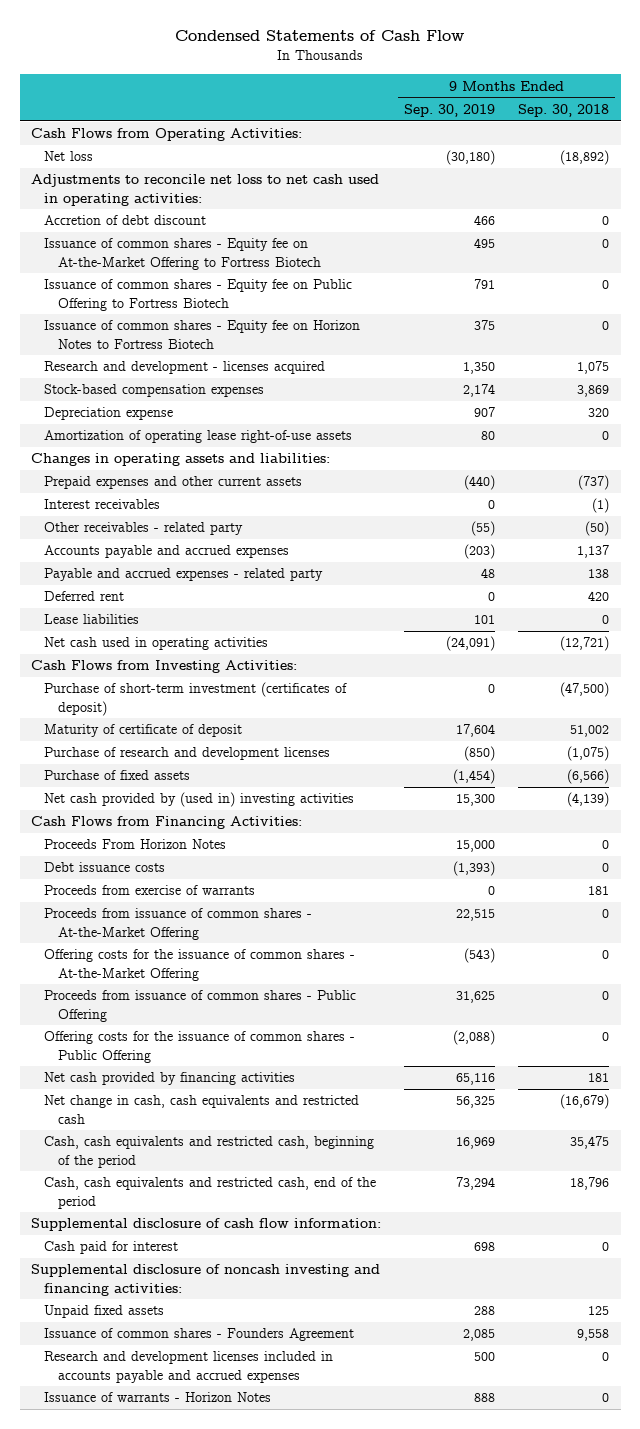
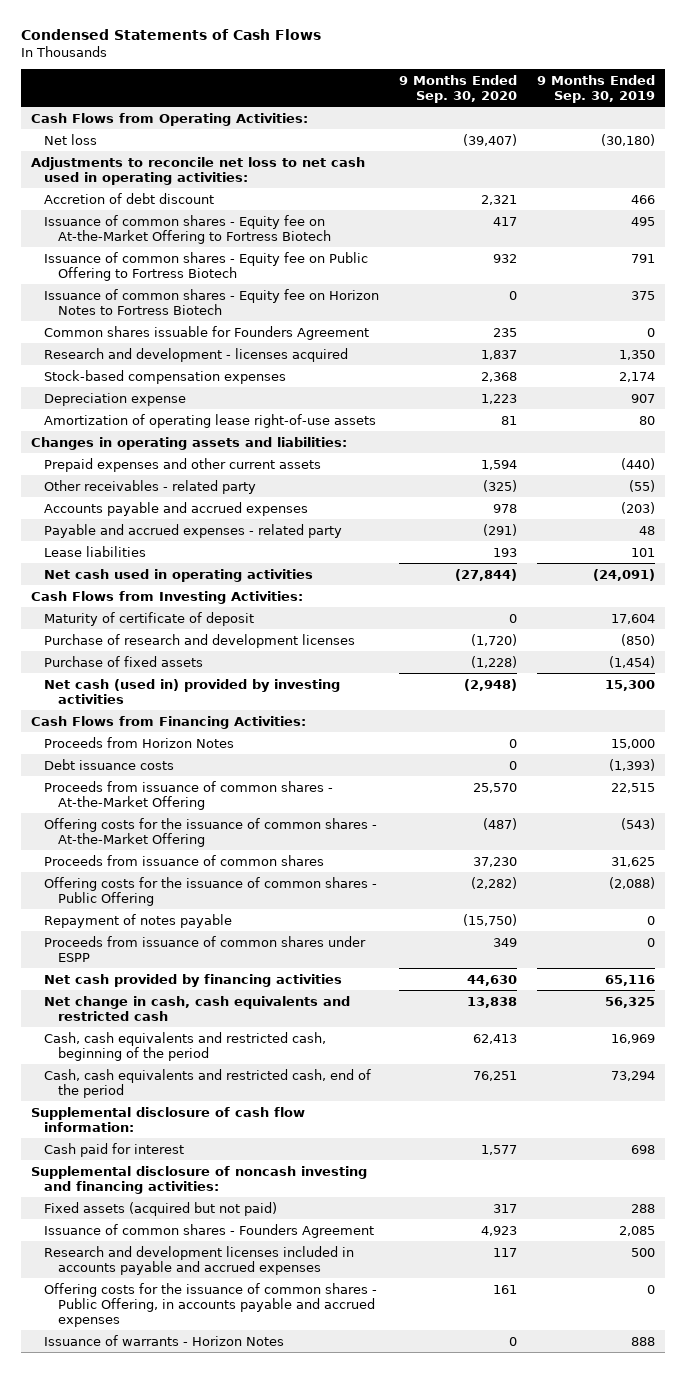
[175,30,465,42] Condensed Statements of Cash Flow -> [21,29,322,41] Condensed Statements of Cash Flows
[518,103,610,117] Sep. 30, 2018 -> none
none -> [399,74,518,103] 9 Months Ended Sep. 30, 2020
none -> [44,325,370,340] Common shares issuable for Founders Agreement
[44,499,161,510] Interest receivables -> none
[44,591,125,602] Deferred rent -> none
[44,682,348,716] Purchase of short-term investment (certificates of deposit) -> none
[44,792,355,808] Net cash provided by (used in) investing activities -> [44,678,341,704] Net cash (used in) provided by investing activities
[44,839,227,850] Proceeds From Horizon Notes -> [44,736,235,748] Proceeds from Horizon Notes
[44,885,256,896] Proceeds from exercise of warrants -> none
[44,990,357,1022] Proceeds from issuance of common shares - Public Offering -> [44,854,325,866] Proceeds from issuance of common shares
none -> [44,913,233,928] Repayment of notes payable
none -> [44,935,367,962] Proceeds from issuance of common shares under ESPP
[44,1305,165,1319] Unpaid fixed assets -> [44,1201,278,1216] Fixed assets (acquired but not paid)
none -> [44,1282,378,1327] Offering costs for the issuance of common shares - Public Offering, in accounts payable and accrued expenses

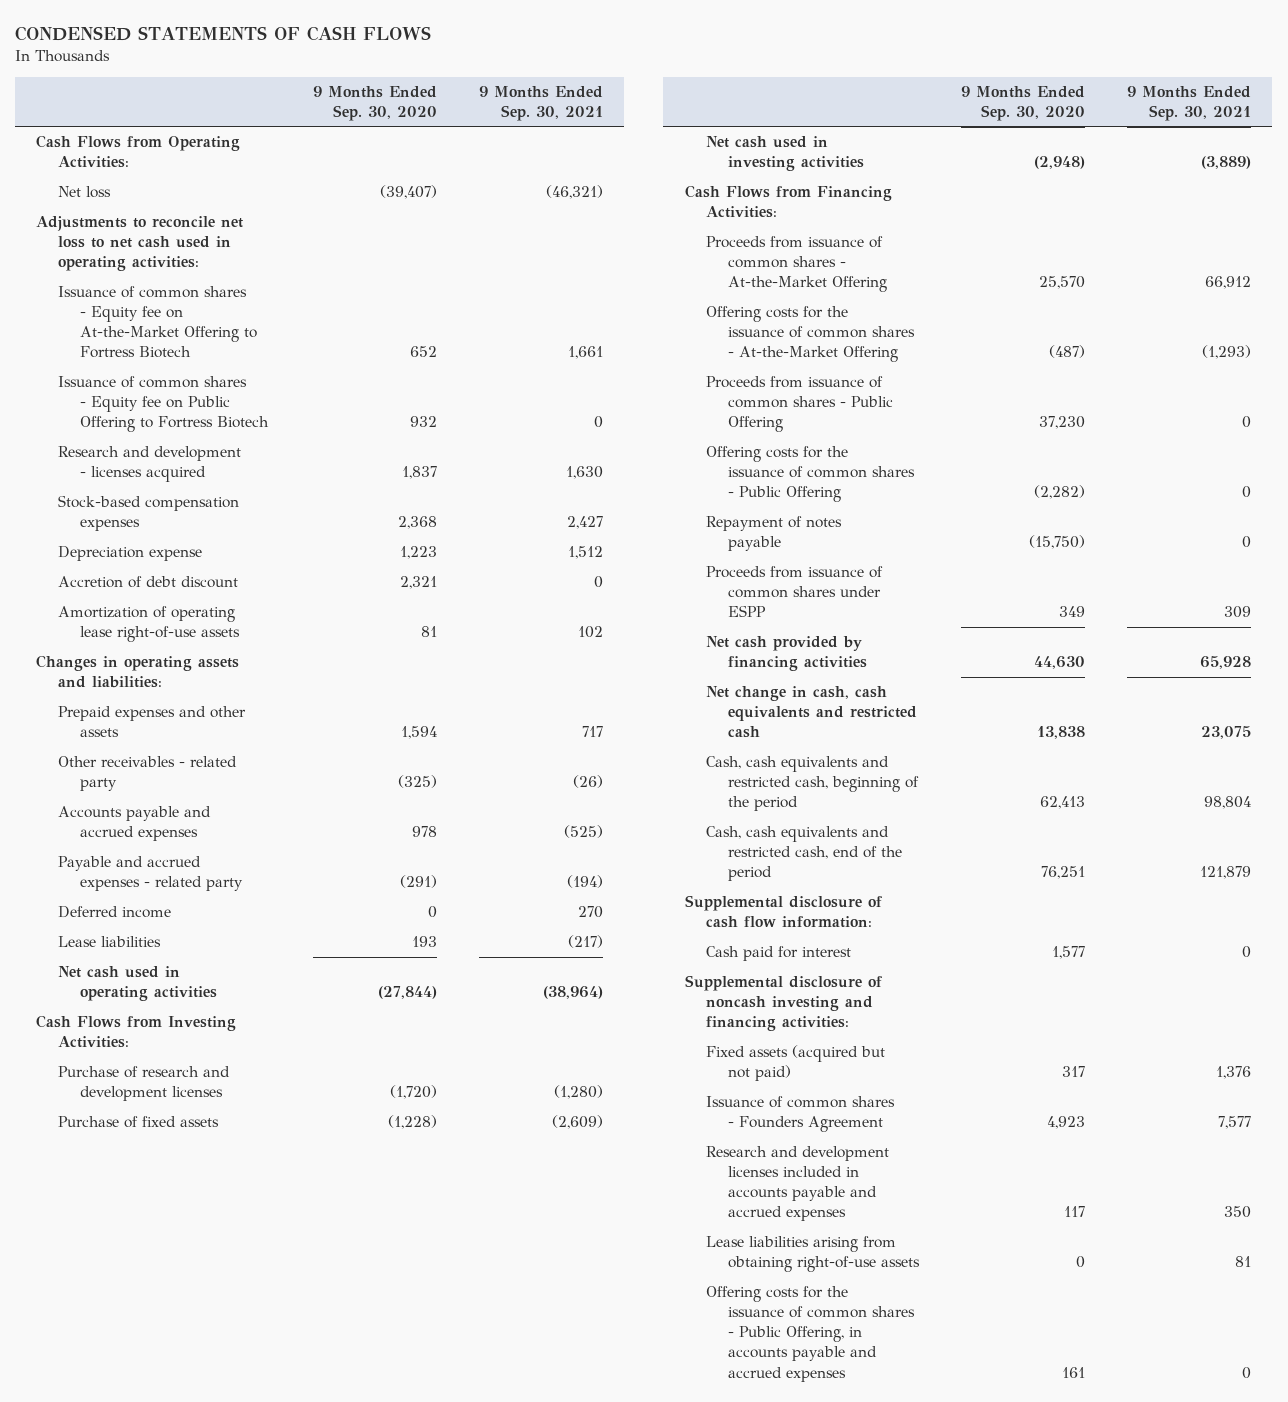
[21,29,322,41] Condensed Statements of Cash Flows -> [15,25,432,41] CONDENSED STATEMENTS OF CASH FLOWS
[537,74,656,103] 9 Months Ended Sep. 30, 2019 -> none
none -> [479,85,604,121] 9 Months Ended Sep. 30, 2021
[493,216,518,226] 417 -> [409,346,437,358] 652
[44,288,380,315] Issuance of common shares - Equity fee on Horizon Notes to Fortress Biotech -> none
[44,325,370,340] Common shares issuable for Founders Agreement -> none
[44,192,215,204] Accretion of debt discount -> [58,576,239,589] Accretion of debt discount
[44,457,322,472] Prepaid expenses and other current assets -> [58,706,247,738] Prepaid expenses and other assets
none -> [58,906,172,919] Deferred income
[44,611,255,626] Maturity of certificate of deposit -> none
[44,678,341,704] Net cash (used in) provided by investing activities -> [706,136,864,172] Net cash used in investing activities
[44,736,235,748] Proceeds from Horizon Notes -> none
[44,758,175,770] Debt issuance costs -> none
[44,854,325,866] Proceeds from issuance of common shares -> [706,376,893,433] Proceeds from issuance of common shares - Public Offering
none -> [706,1236,920,1273] Lease liabilities arising from obtaining right-of-use assets
[44,1334,285,1346] Issuance of warrants - Horizon Notes -> none

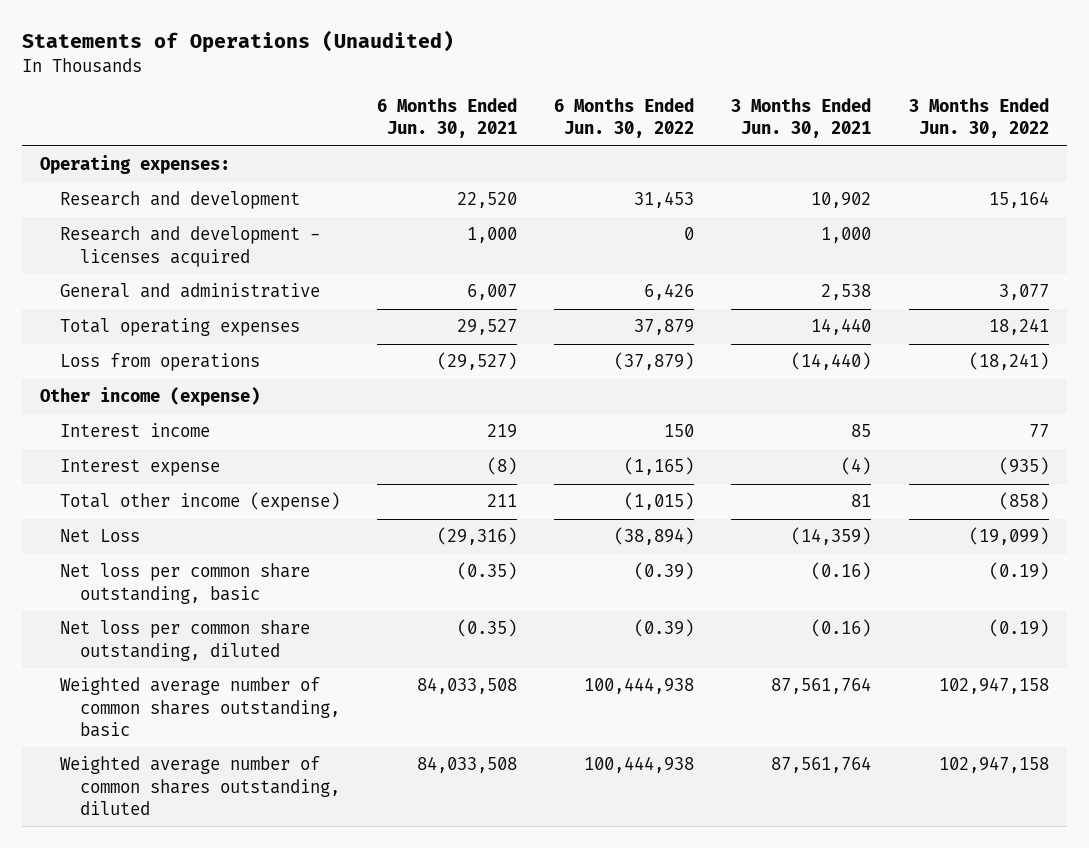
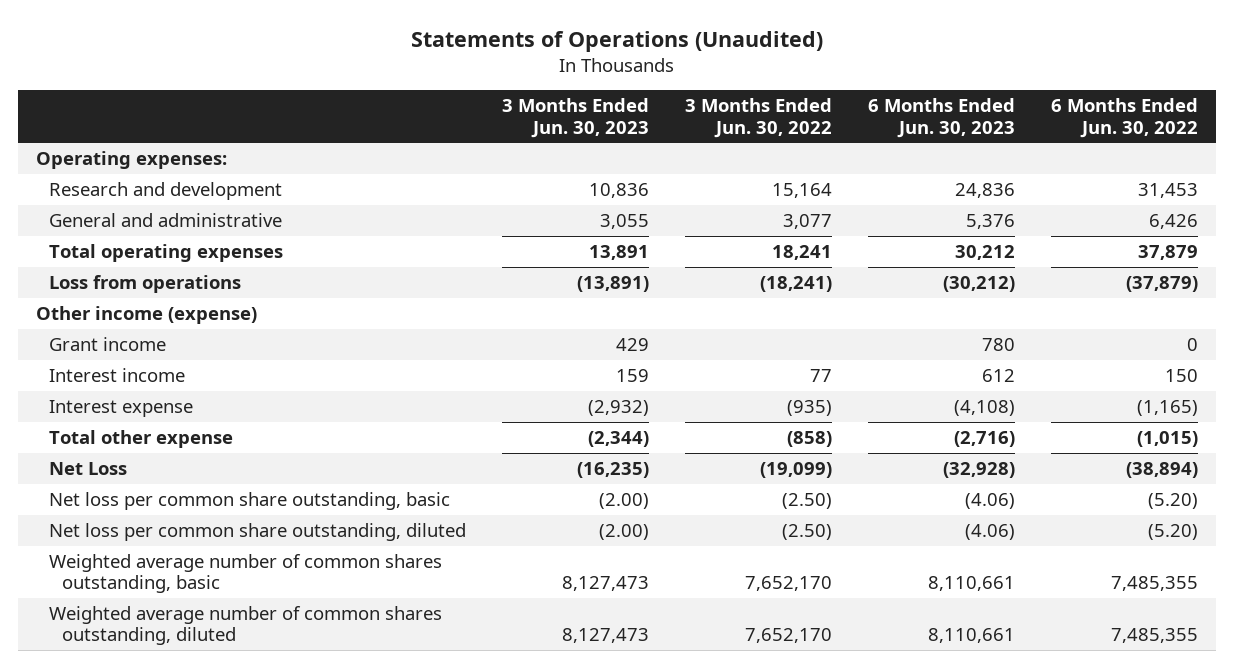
[377,98,518,139] 6 Months Ended Jun. 30, 2021 -> none
[731,98,872,139] 3 Months Ended Jun. 30, 2021 -> none
none -> [501,98,649,138] 3 Months Ended Jun. 30, 2023
none -> [868,98,1016,138] 6 Months Ended Jun. 30, 2023
[60,226,321,267] Research and development - licenses acquired -> none
none -> [48,336,166,351] Grant income
[60,492,341,512] Total other income (expense) -> [48,429,233,448] Total other expense
[634,562,695,581] (0.39) -> [1148,492,1199,509] (5.20)
[988,562,1049,581] (0.19) -> [782,492,833,509] (2.50)
[634,619,695,638] (0.39) -> [1148,523,1199,540] (5.20)
[988,619,1049,638] (0.19) -> [782,523,833,540] (2.50)
[584,677,695,695] 100,444,938 -> [1111,576,1199,592] 7,485,355
[938,677,1049,695] 102,947,158 -> [745,576,833,592] 7,652,170
[584,756,695,774] 100,444,938 -> [1111,628,1199,644] 7,485,355
[938,756,1049,774] 102,947,158 -> [745,628,833,644] 7,652,170

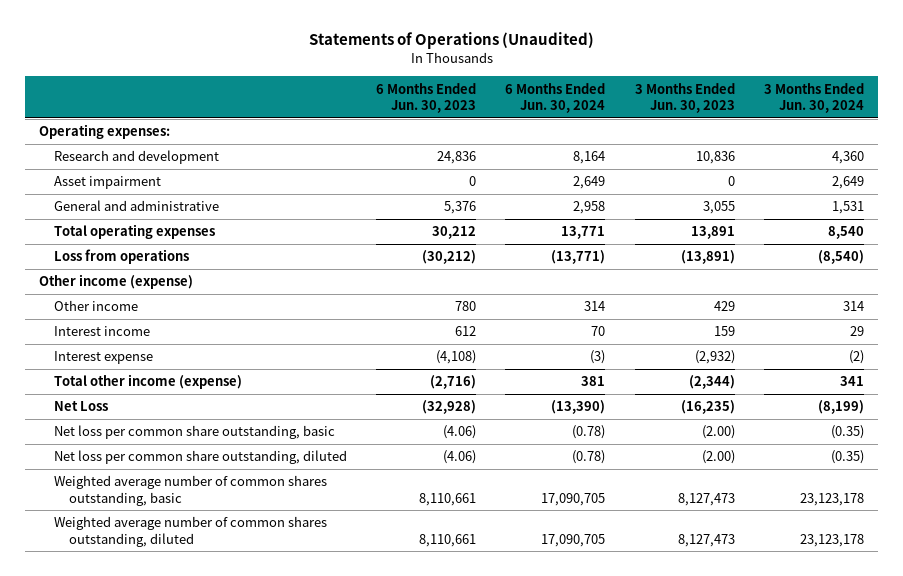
[685,98,833,138] 3 Months Ended Jun. 30, 2022 -> none
[1051,98,1199,138] 6 Months Ended Jun. 30, 2022 -> none
none -> [505,82,606,114] 6 Months Ended Jun. 30, 2024
none -> [763,82,864,114] 3 Months Ended Jun. 30, 2024
none -> [54,176,162,190] Asset impairment
[48,336,166,351] Grant income -> [54,300,139,312] Other income
[48,429,233,448] Total other expense -> [54,374,243,390] Total other income (expense)

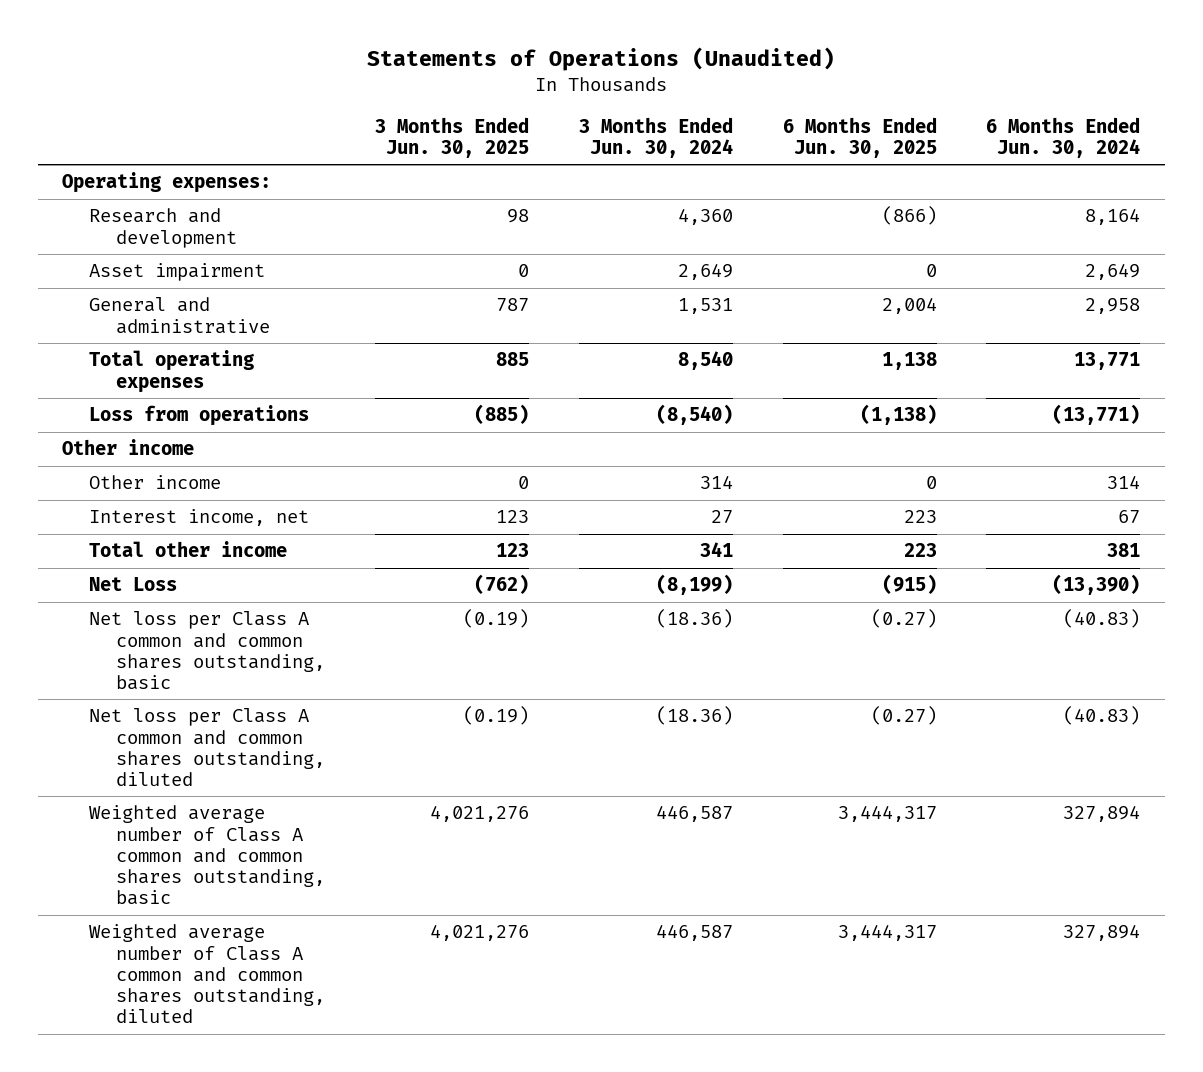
[376,82,477,114] 6 Months Ended Jun. 30, 2023 -> none
[634,82,735,114] 3 Months Ended Jun. 30, 2023 -> none
none -> [374,116,529,158] 3 Months Ended Jun. 30, 2025
none -> [782,116,937,158] 6 Months Ended Jun. 30, 2025
[39,274,194,290] Other income (expense) -> [62,439,195,456] Other income
[54,351,154,365] Interest expense -> none
[54,326,151,337] Interest income -> [89,509,310,527] Interest income, net
[591,326,606,337] 70 -> [1118,510,1141,524] 67
[849,326,864,337] 29 -> [710,510,733,524] 27
[54,374,243,390] Total other income (expense) -> [89,541,288,558] Total other income
[54,425,336,440] Net loss per common share outstanding, basic -> [89,611,326,691] Net loss per Class A common and common shares outstanding, basic
[572,425,606,440] (0.78) -> [1063,609,1141,629] (40.83)
[830,425,864,440] (0.35) -> [655,609,733,629] (18.36)
[54,450,348,465] Net loss per common share outstanding, diluted -> [89,708,326,787] Net loss per Class A common and common shares outstanding, diluted
[572,450,606,465] (0.78) -> [1063,706,1141,726] (40.83)
[830,450,864,465] (0.35) -> [655,706,733,726] (18.36)
[54,475,328,506] Weighted average number of common shares outstanding, basic -> [89,805,326,906] Weighted average number of Class A common and common shares outstanding, basic
[541,492,606,506] 17,090,705 -> [1063,805,1141,823] 327,894
[799,492,864,506] 23,123,178 -> [655,805,733,823] 446,587
[54,516,328,547] Weighted average number of common shares outstanding, diluted -> [89,924,326,1024] Weighted average number of Class A common and common shares outstanding, diluted
[541,533,606,547] 17,090,705 -> [1063,924,1141,942] 327,894
[799,533,864,547] 23,123,178 -> [655,924,733,942] 446,587

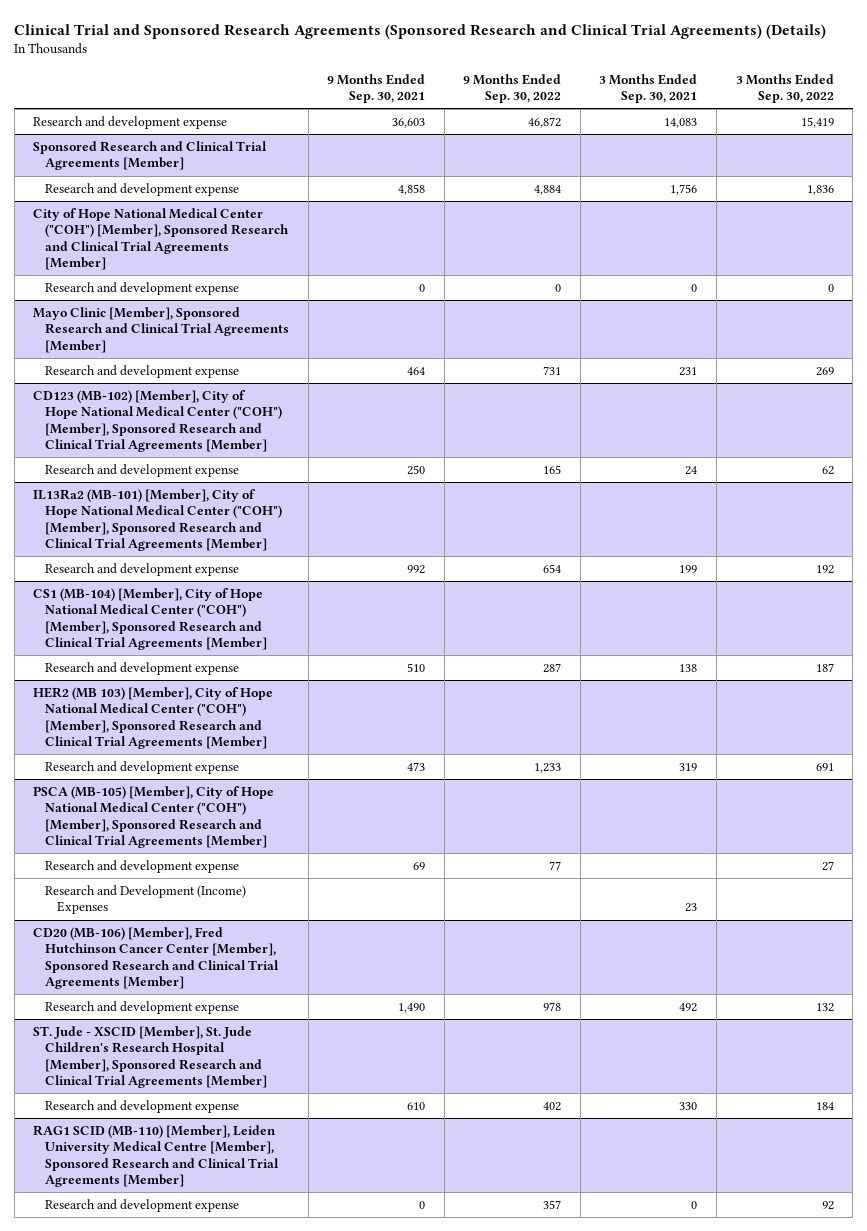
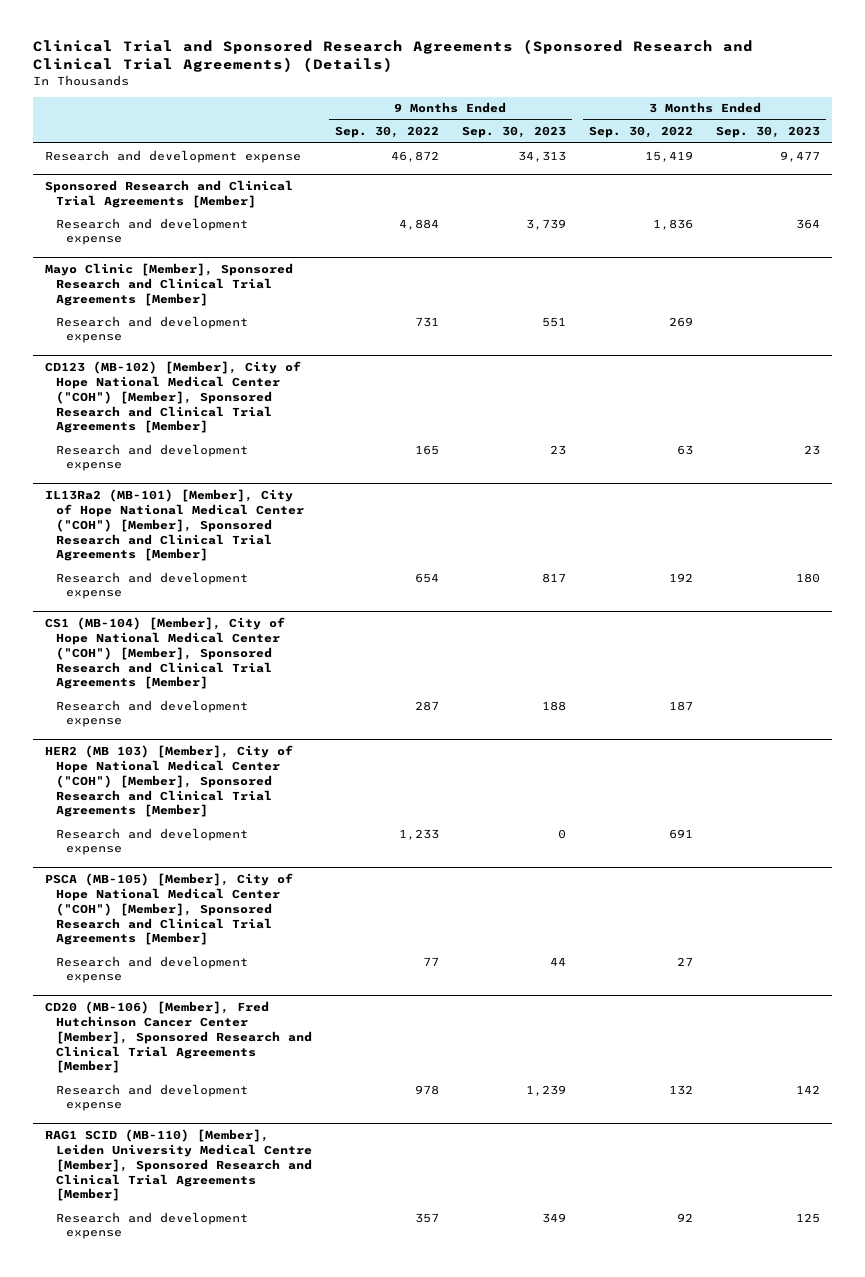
[327,73,426,104] 9 Months Ended Sep. 30, 2021 -> none
[599,73,698,104] 3 Months Ended Sep. 30, 2021 -> none
none -> [461,126,566,139] Sep. 30, 2023
none -> [716,126,821,139] Sep. 30, 2023
[33,208,290,270] City of Hope National Medical Center ("COH") [Member], Sponsored Research and Clinical Trial Agreements [Member] -> none
[45,282,240,296] Research and development expense -> none
[821,466,834,476] 62 -> [677,444,694,455] 63
[45,885,247,915] Research and Development (Income) Expenses -> none
[33,1026,268,1088] ST. Jude - XSCID [Member], St. Jude Children's Research Hospital [Member], Sponsored Research and Clinical Trial Agreements [Member] -> none
[45,1100,240,1114] Research and development expense -> none

